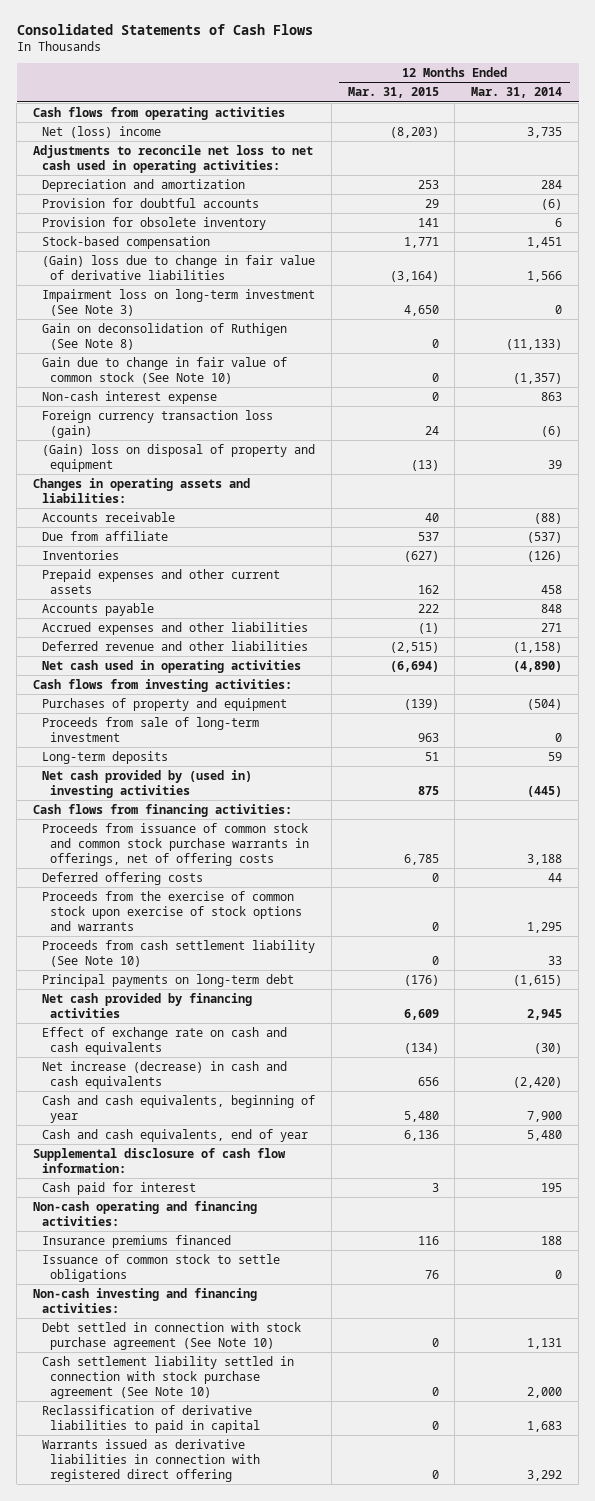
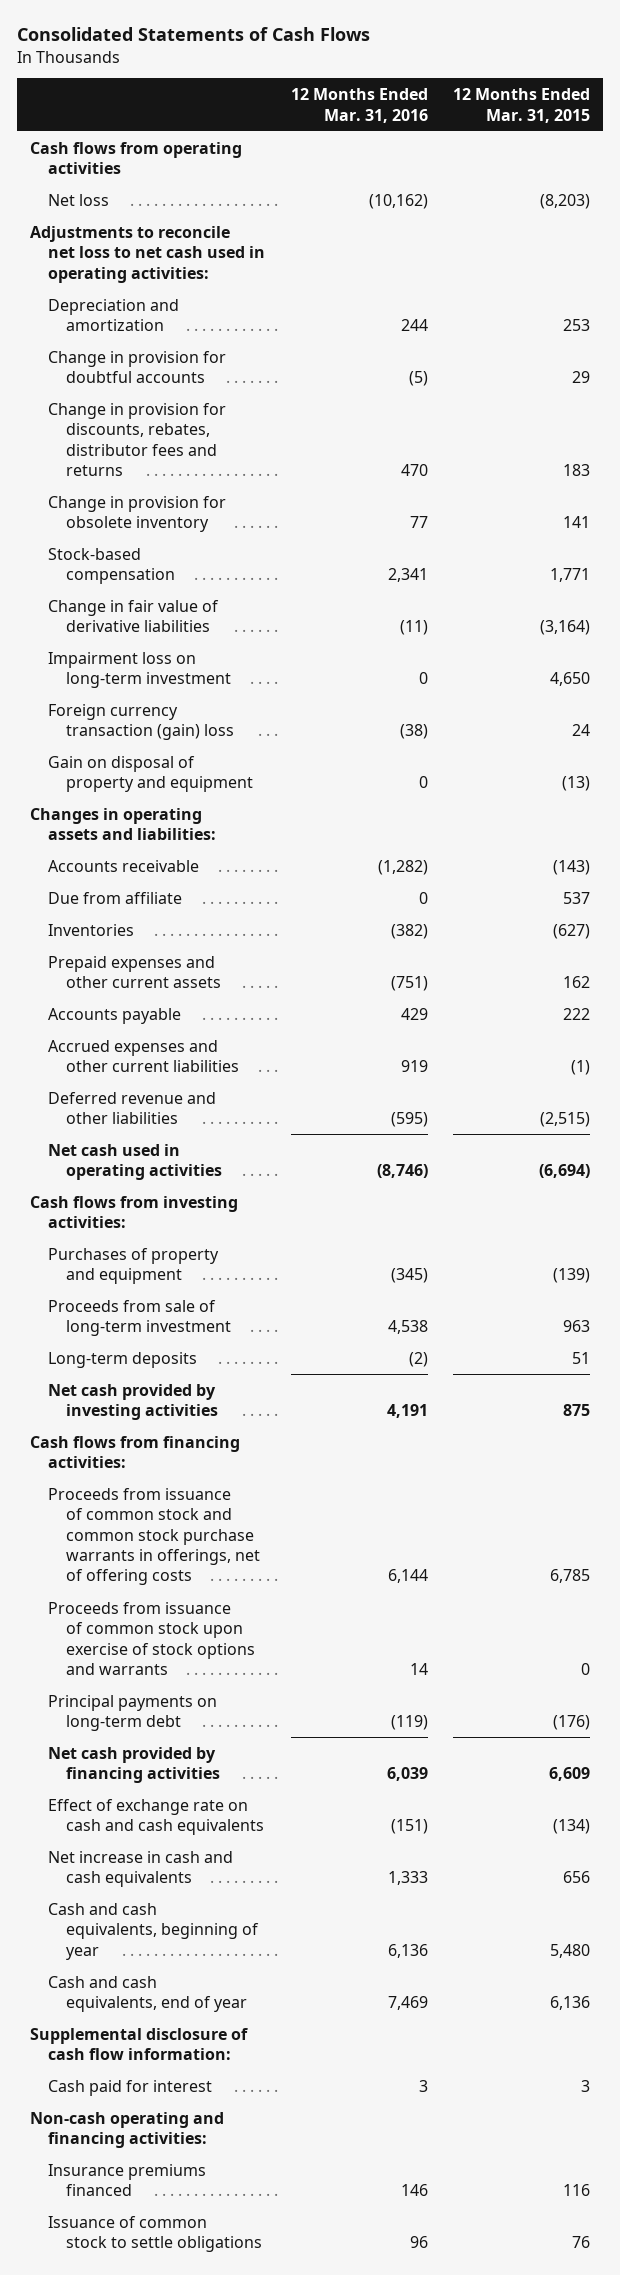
[471,87,563,99] Mar. 31, 2014 -> none
none -> [290,88,428,123] 12 Months Ended Mar. 31, 2016
[41,125,161,138] Net (loss) income -> [47,193,109,206] Net loss
[41,197,259,208] Provision for doubtful accounts -> [47,350,226,384] Change in provision for doubtful accounts
none -> [47,402,226,476] Change in provision for discounts, rebates, distributor fees and returns
[41,216,266,230] Provision for obsolete inventory -> [47,495,226,533] Change in provision for obsolete inventory
[41,322,287,350] Gain on deconsolidation of Ruthigen (See Note 8) -> none
[41,356,287,384] Gain due to change in fair value of common stock (See Note 10) -> none
[41,390,217,404] Non-cash interest expense -> none
[41,254,315,280] (Gain) loss due to change in fair value of derivative liabilities -> [47,599,219,633] Change in fair value of derivative liabilities
[41,288,315,316] Impairment loss on long-term investment (See Note 3) -> [47,651,232,689] Impairment loss on long-term investment
[41,409,273,438] Foreign currency transaction loss (gain) -> [47,703,235,741] Foreign currency transaction (gain) loss
[41,443,315,472] (Gain) loss on disposal of property and equipment -> [47,755,254,793] Gain on disposal of property and equipment
[424,512,439,522] 40 -> [553,859,591,875] (143)
[41,621,308,635] Accrued expenses and other liabilities -> [47,1039,240,1073] Accrued expenses and other current liabilities
[41,769,252,798] Net cash provided by (used in) investing activities -> [47,1383,219,1421] Net cash provided by investing activities
[41,871,203,885] Deferred offering costs -> none
[41,939,315,967] Proceeds from cash settlement liability (See Note 10) -> none
[41,890,303,931] Proceeds from the exercise of common stock upon exercise of stock options and warrants -> [47,1601,256,1675] Proceeds from issuance of common stock upon exercise of stock options and warrants
[41,1060,287,1089] Net increase (decrease) in cash and cash equivalents -> [47,1850,233,1888] Net increase in cash and cash equivalents
[33,1287,258,1313] Non-cash investing and financing activities: -> none
[41,1321,301,1350] Debt settled in connection with stock purchase agreement (See Note 10) -> none
[41,1355,294,1399] Cash settlement liability settled in connection with stock purchase agreement (See Note 10) -> none
[41,1404,261,1433] Reclassification of derivative liabilities to paid in capital -> none
[41,1438,261,1482] Warrants issued as derivative liabilities in connection with registered direct offering -> none

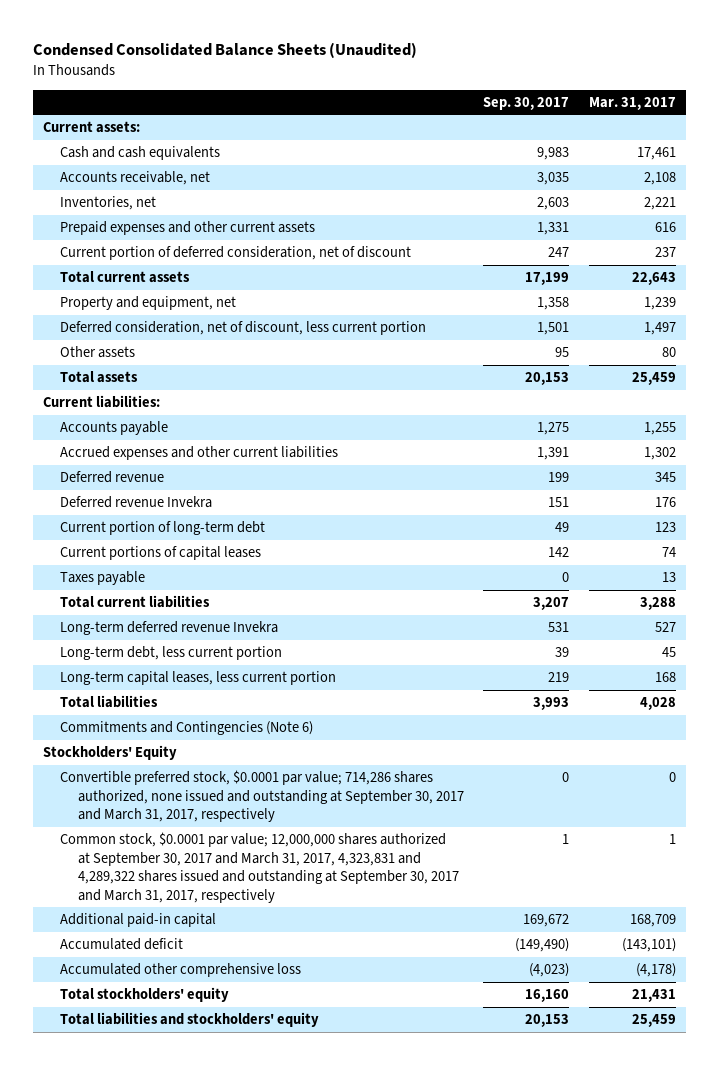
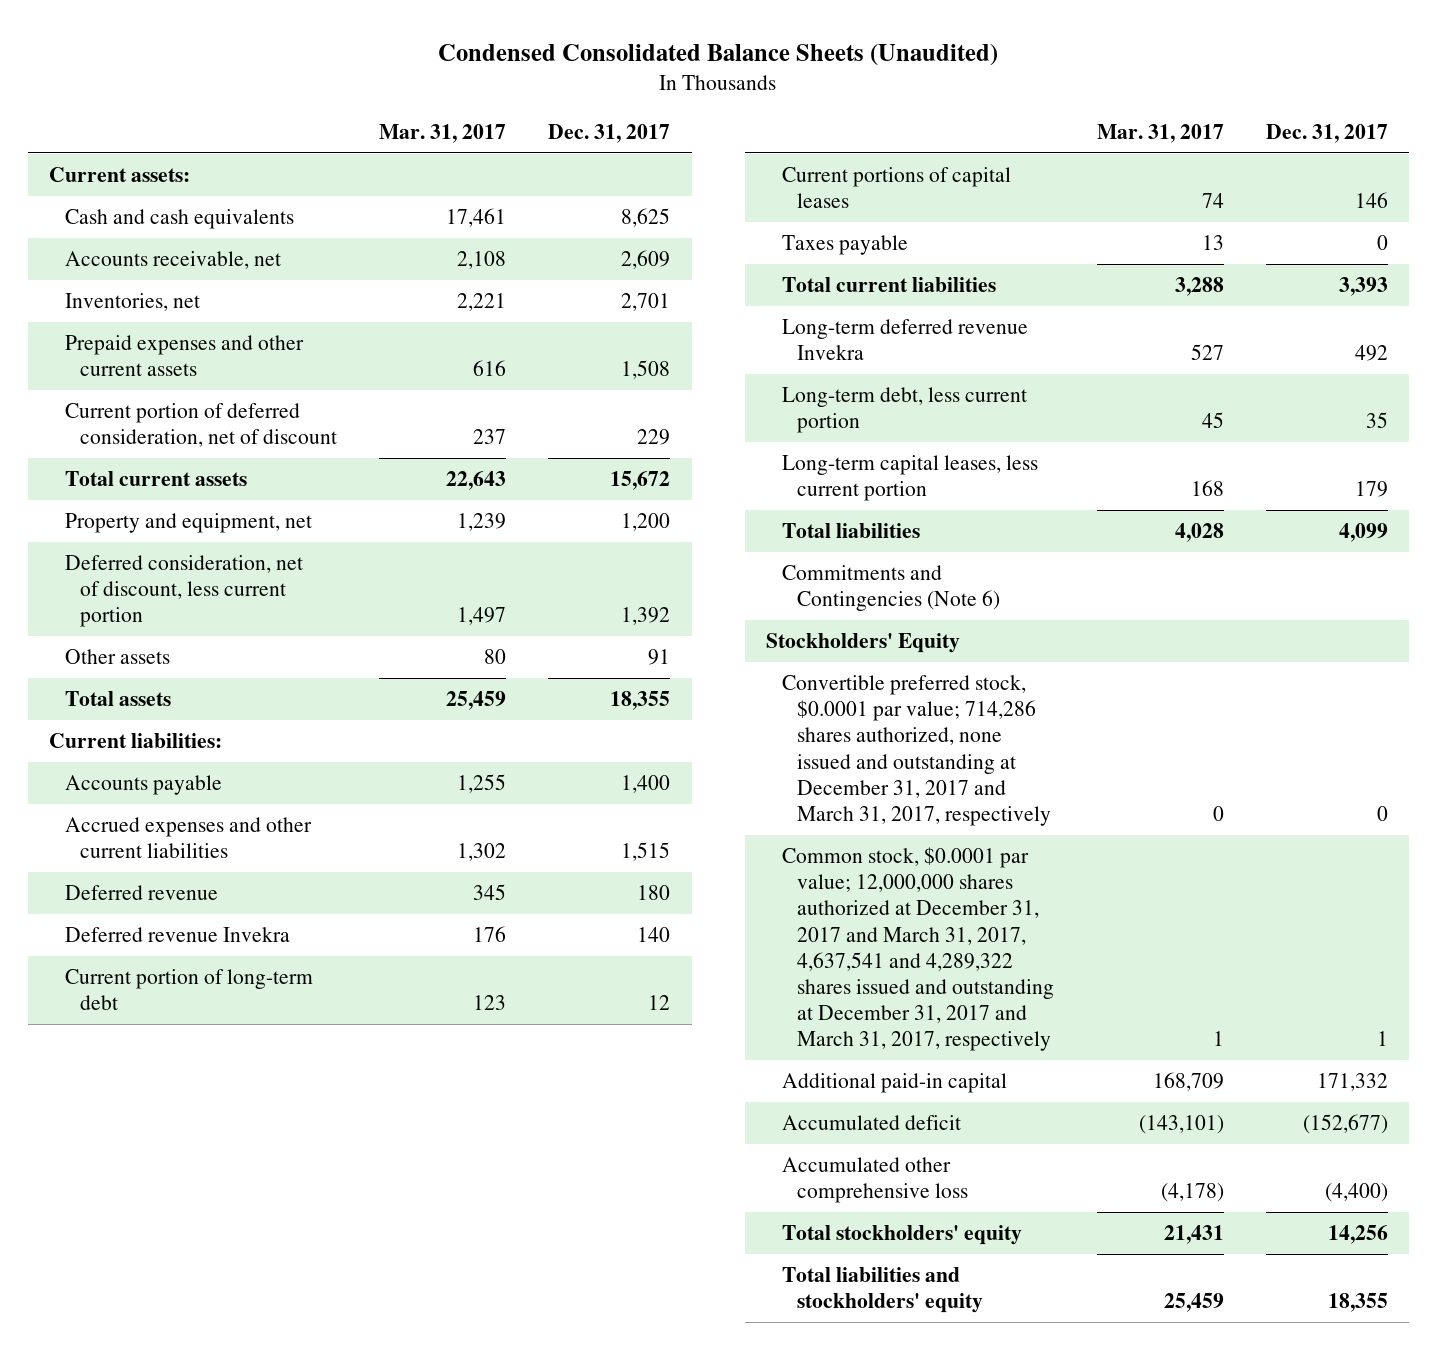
[483,96,570,110] Sep. 30, 2017 -> none
none -> [548,124,671,144] Dec. 31, 2017
[60,770,464,823] Convertible preferred stock, $0.0001 par value; 714,286 shares authorized, none issued and outstanding at September 30, 2017 and March 31, 2017, respectively -> [781,674,1052,826] Convertible preferred stock, $0.0001 par value; 714,286 shares authorized, none issued and outstanding at December 31, 2017 and March 31, 2017, respectively
[60,832,459,903] Common stock, $0.0001 par value; 12,000,000 shares authorized at September 30, 2017 and March 31, 2017, 4,323,831 and 4,289,322 shares issued and outstanding at September 30, 2017 and March 31, 2017, respectively -> [781,846,1055,1052] Common stock, $0.0001 par value; 12,000,000 shares authorized at December 31, 2017 and March 31, 2017, 4,637,541 and 4,289,322 shares issued and outstanding at December 31, 2017 and March 31, 2017, respectively

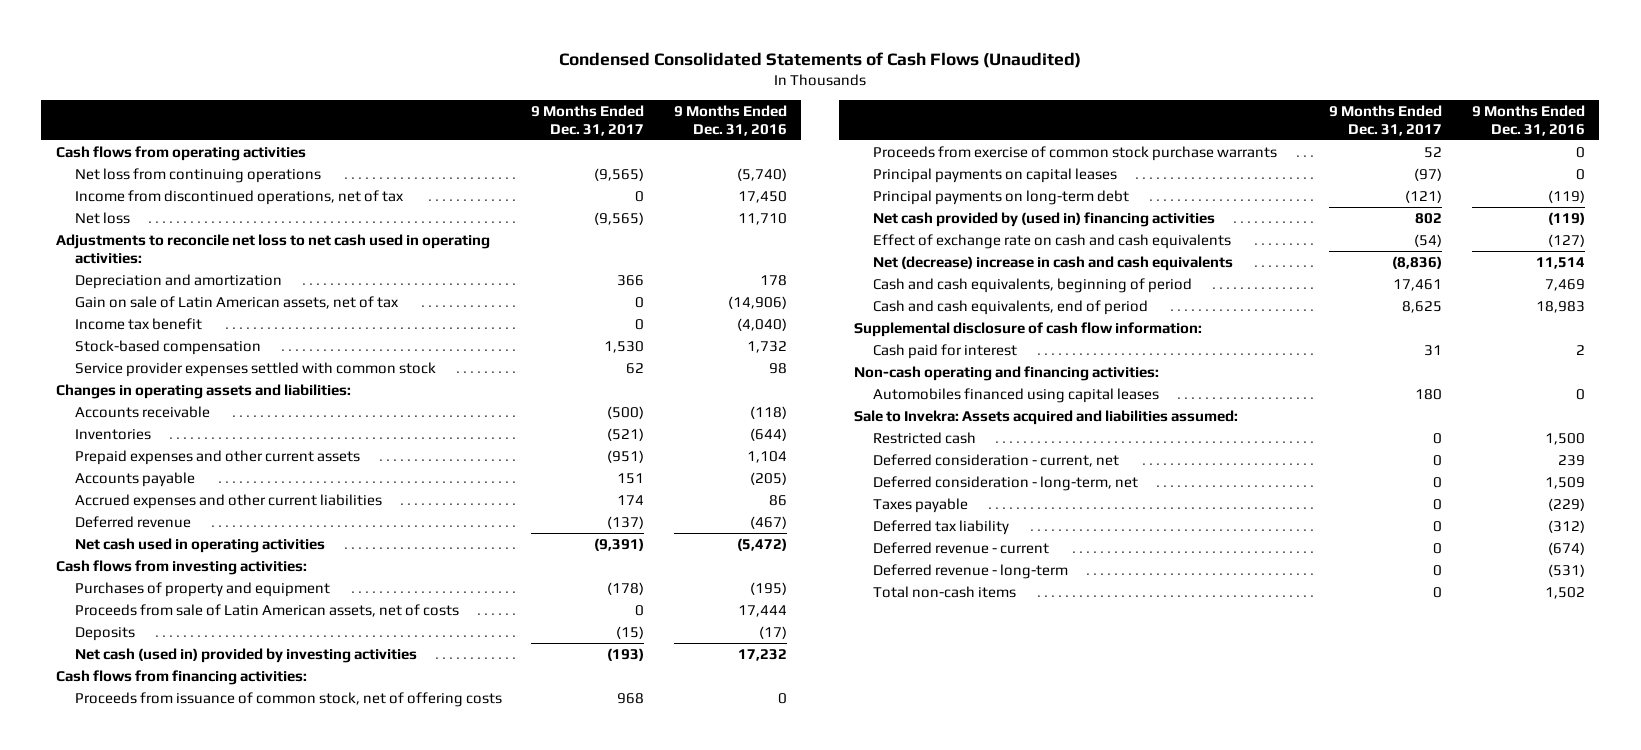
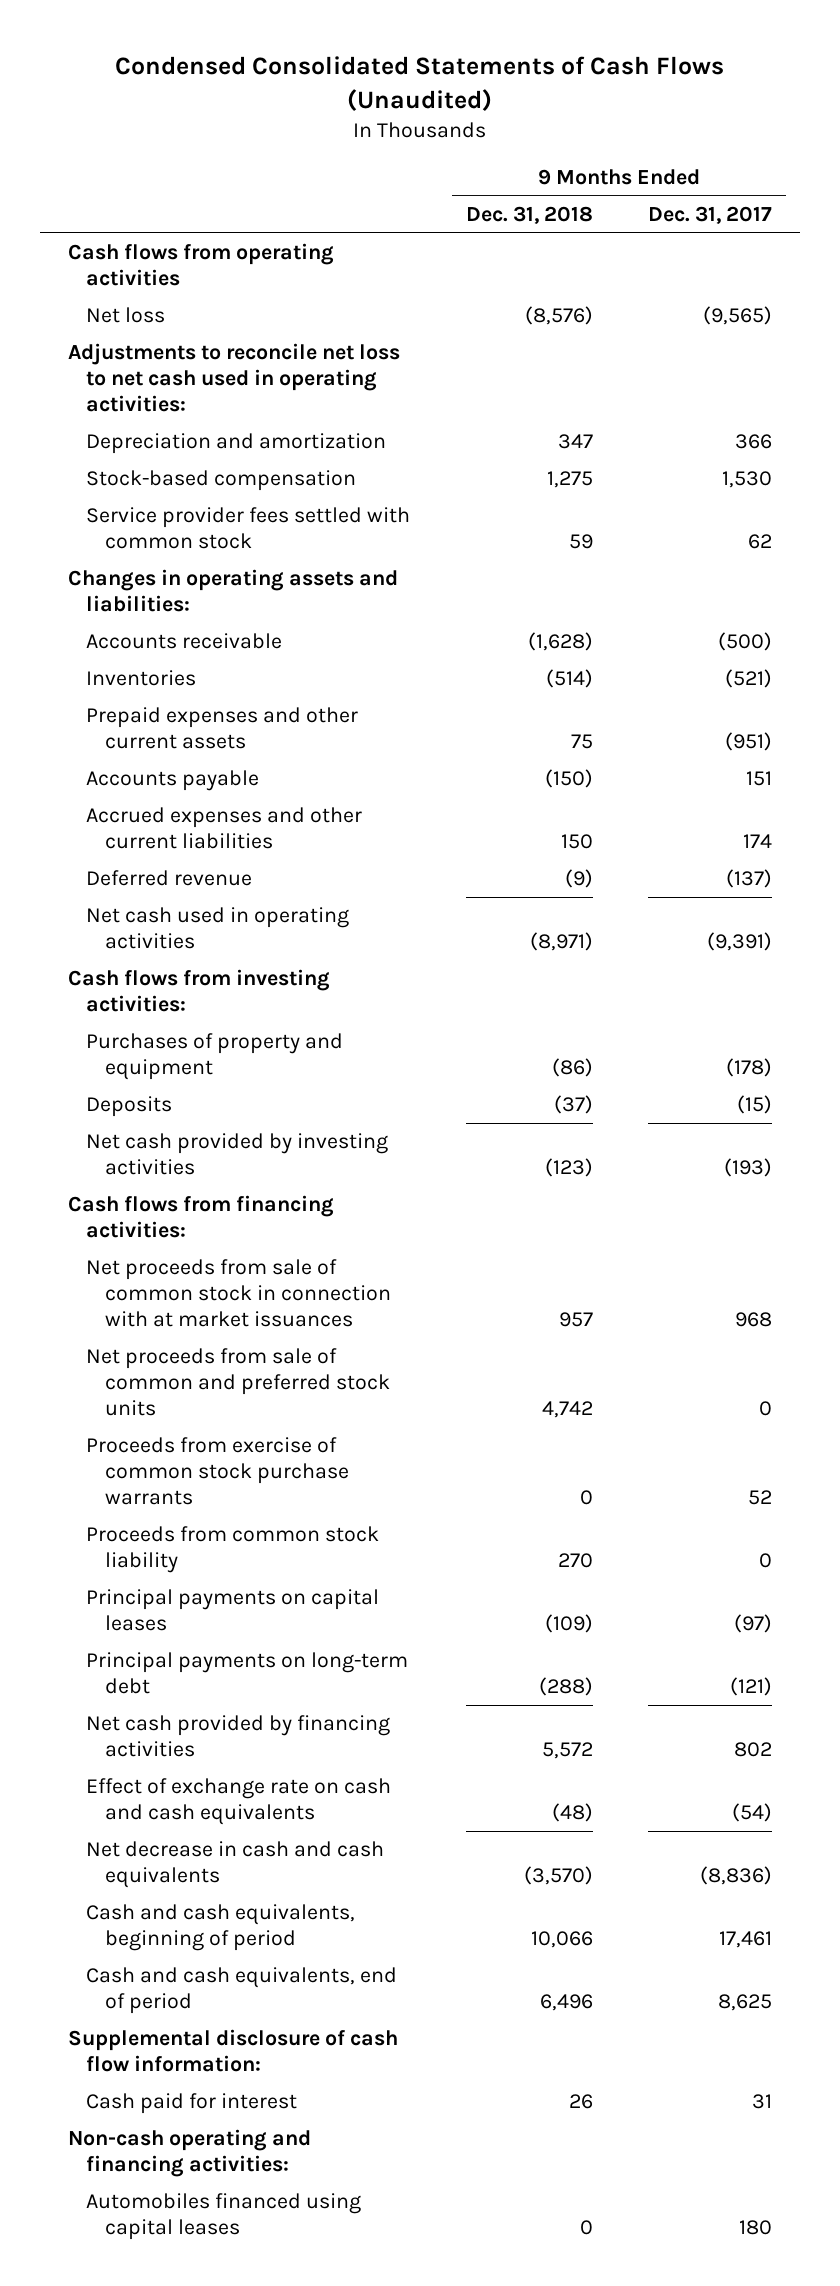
[673,105,787,136] 9 Months Ended Dec. 31, 2016 -> none
none -> [465,205,593,224] Dec. 31, 2018
[74,167,321,183] Net loss from continuing operations -> none
[74,189,404,205] Income from discontinued operations, net of tax -> none
[74,295,399,309] Gain on sale of Latin American assets, net of tax -> none
[74,317,202,330] Income tax benefit -> none
[74,361,436,377] Service provider expenses settled with common stock -> [86,507,411,550] Service provider fees settled with common stock
[74,603,459,617] Proceeds from sale of Latin American assets, net of costs -> none
[74,647,417,663] Net cash (used in) provided by investing activities -> [86,1133,389,1176] Net cash provided by investing activities
[74,691,502,707] Proceeds from issuance of common stock, net of offering costs -> [86,1259,391,1328] Net proceeds from sale of common stock in connection with at market issuances
none -> [86,1348,390,1417] Net proceeds from sale of common and preferred stock units
none -> [86,1526,380,1574] Proceeds from common stock liability
[872,211,1215,227] Net cash provided by (used in) financing activities -> [86,1715,391,1758] Net cash provided by financing activities
[872,255,1233,271] Net (decrease) increase in cash and cash equivalents -> [86,1841,385,1889] Net decrease in cash and cash equivalents
[853,409,1238,425] Sale to Invekra: Assets acquired and liabilities assumed: -> none
[872,431,976,444] Restricted cash -> none
[872,453,1119,467] Deferred consideration - current, net -> none
[872,475,1138,491] Deferred consideration - long-term, net -> none
[872,497,968,513] Taxes payable -> none
[872,519,1009,535] Deferred tax liability -> none
[872,541,1049,554] Deferred revenue - current -> none
[872,563,1068,579] Deferred revenue - long-term -> none
[872,585,1016,598] Total non-cash items -> none

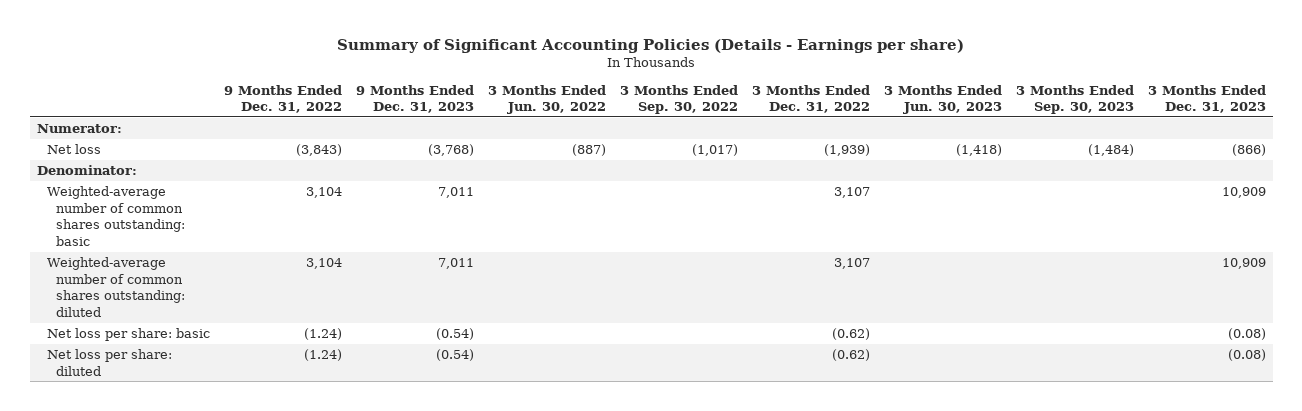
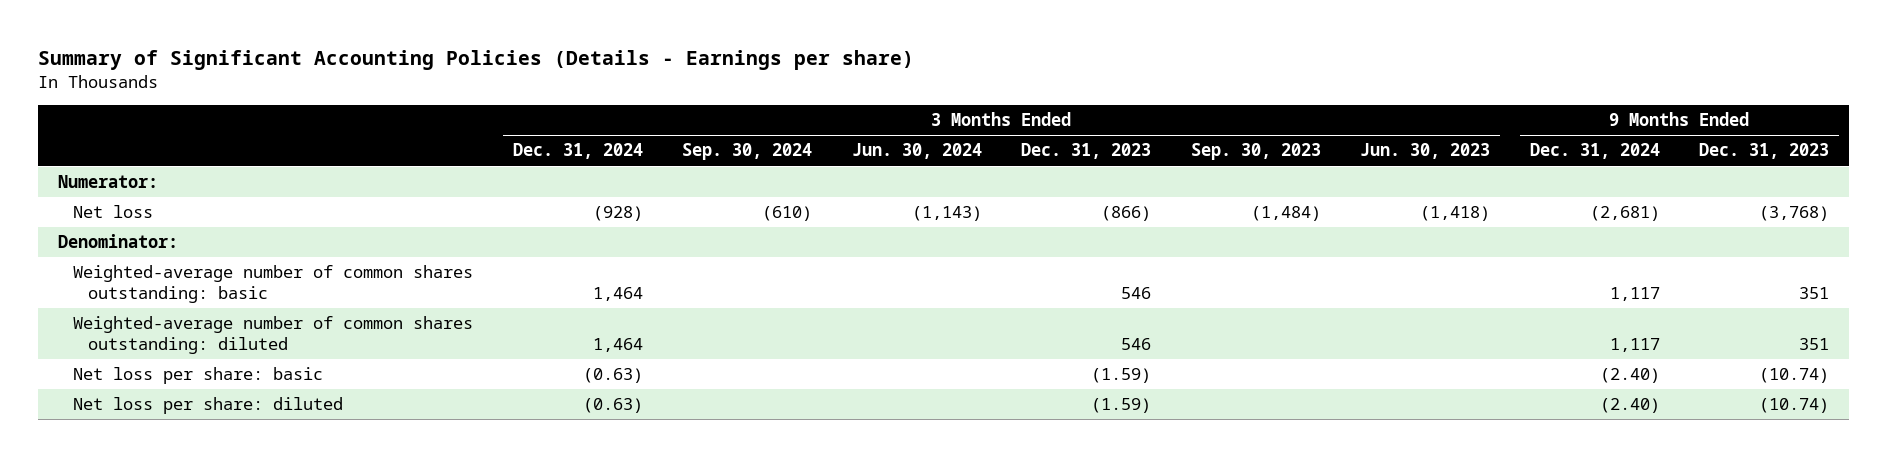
[223,84,342,114] 9 Months Ended Dec. 31, 2022 -> none
[487,84,606,115] 3 Months Ended Jun. 30, 2022 -> none
[619,84,738,115] 3 Months Ended Sep. 30, 2022 -> none
[751,84,870,114] 3 Months Ended Dec. 31, 2022 -> none
none -> [512,143,643,160] Dec. 31, 2024
none -> [682,143,813,161] Sep. 30, 2024
none -> [851,143,982,160] Jun. 30, 2024
none -> [1529,143,1660,160] Dec. 31, 2024
[437,187,474,199] 7,011 -> [1799,286,1830,299] 351
[1221,187,1266,199] 10,909 -> [1121,286,1152,299] 546
[437,258,474,270] 7,011 -> [1799,337,1830,350] 351
[1221,258,1266,270] 10,909 -> [1121,337,1152,350] 546
[435,328,474,341] (0.54) -> [1759,368,1830,384] (10.74)
[1227,328,1266,341] (0.08) -> [1091,368,1152,384] (1.59)
[435,349,474,362] (0.54) -> [1759,398,1830,414] (10.74)
[1227,349,1266,362] (0.08) -> [1091,398,1152,414] (1.59)

